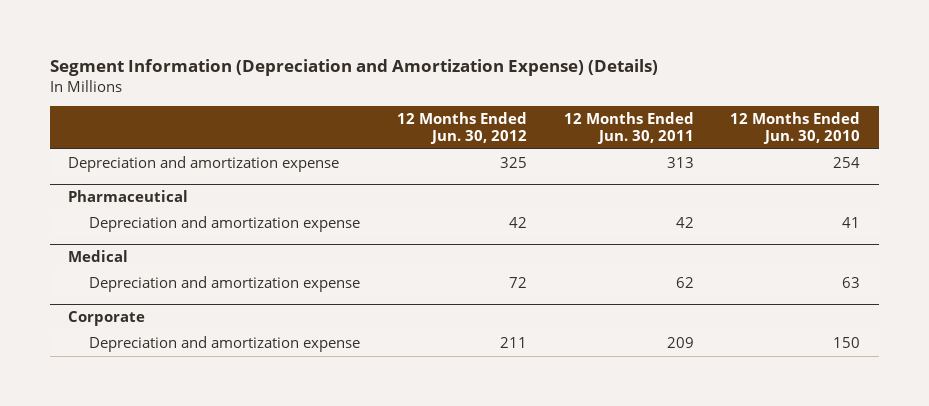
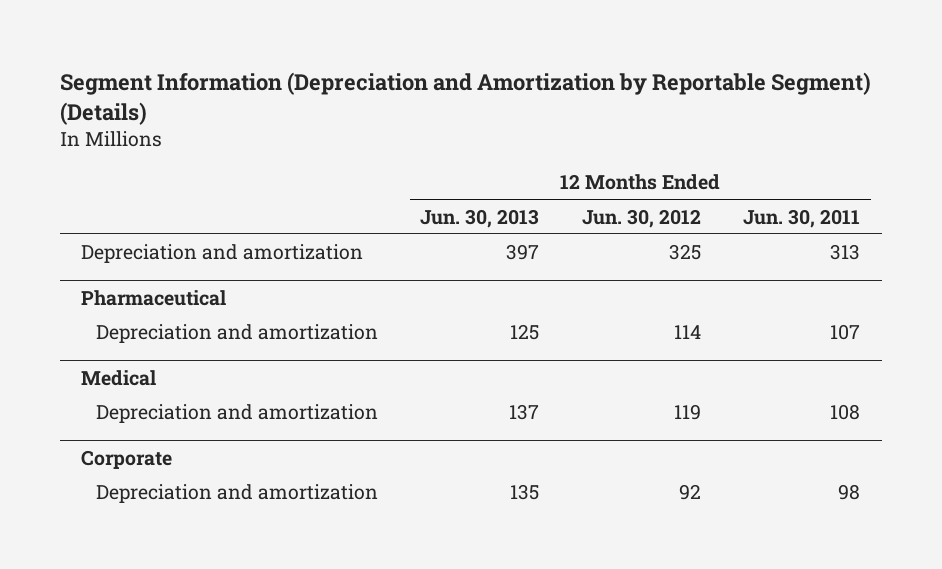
[49,59,658,77] Segment Information (Depreciation and Amortization Expense) (Details) -> [60,72,872,126] Segment Information (Depreciation and Amortization by Reportable Segment) (Details)
[730,112,861,145] 12 Months Ended Jun. 30, 2010 -> none
none -> [420,208,540,228] Jun. 30, 2013
[68,155,340,172] Depreciation and amortization expense -> [81,244,364,264] Depreciation and amortization
[89,215,361,232] Depreciation and amortization expense -> [95,324,378,344] Depreciation and amortization
[508,216,527,228] 42 -> [673,325,701,340] 114
[675,216,694,228] 42 -> [830,324,861,341] 107
[89,275,361,292] Depreciation and amortization expense -> [95,404,378,424] Depreciation and amortization
[508,276,527,288] 72 -> [673,404,701,421] 119
[675,276,694,288] 62 -> [830,404,861,421] 108
[89,335,361,352] Depreciation and amortization expense -> [95,484,378,504] Depreciation and amortization
[499,336,527,348] 211 -> [678,484,701,501] 92
[666,336,694,348] 209 -> [838,484,861,501] 98

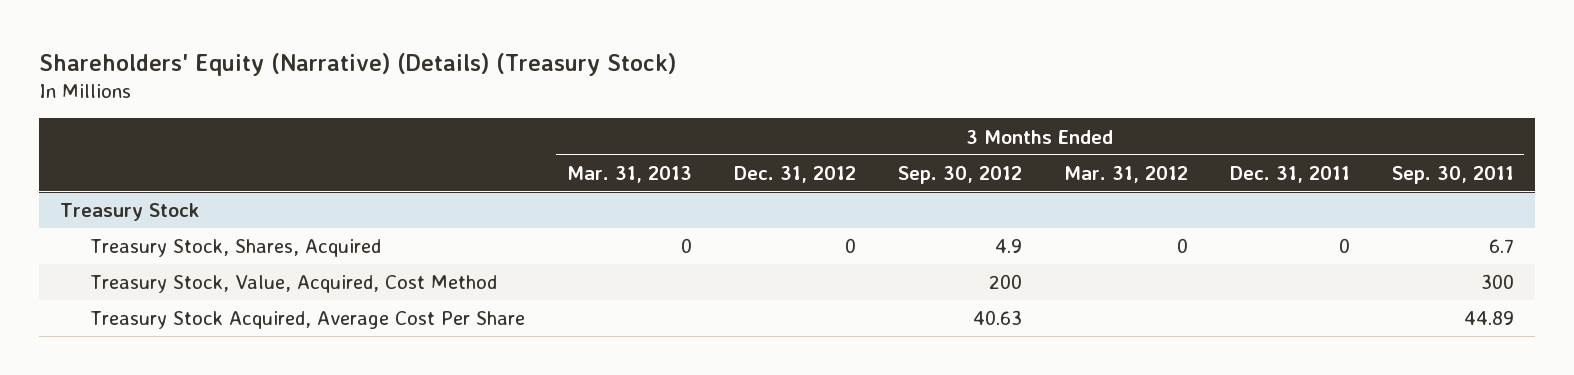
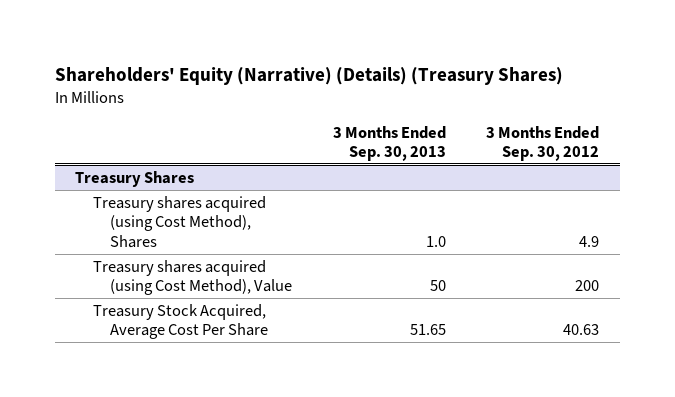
[39,52,677,76] Shareholders' Equity (Narrative) (Details) (Treasury Stock) -> [55,66,564,85] Shareholders' Equity (Narrative) (Details) (Treasury Shares)
[566,165,692,183] Mar. 31, 2013 -> none
[733,165,856,183] Dec. 31, 2012 -> none
[1063,165,1188,183] Mar. 31, 2012 -> none
[1229,165,1350,183] Dec. 31, 2011 -> none
[1391,165,1514,184] Sep. 30, 2011 -> none
none -> [332,125,446,162] 3 Months Ended Sep. 30, 2013
[60,203,200,222] Treasury Stock -> none
none -> [75,170,195,187] Treasury Shares
[89,239,381,258] Treasury Stock, Shares, Acquired -> [92,195,266,248] Treasury shares acquired (using Cost Method), Shares
[89,275,497,294] Treasury Stock, Value, Acquired, Cost Method -> [92,259,293,296] Treasury shares acquired (using Cost Method), Value

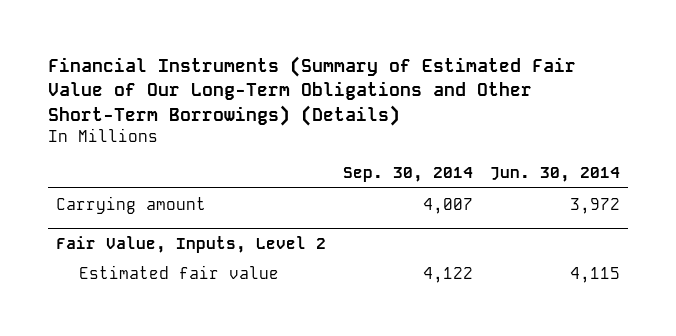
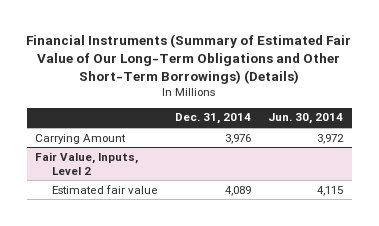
[343,167,474,183] Sep. 30, 2014 -> none
none -> [175,113,252,125] Dec. 31, 2014
[56,195,207,214] Carrying amount -> [35,133,127,144] Carrying Amount

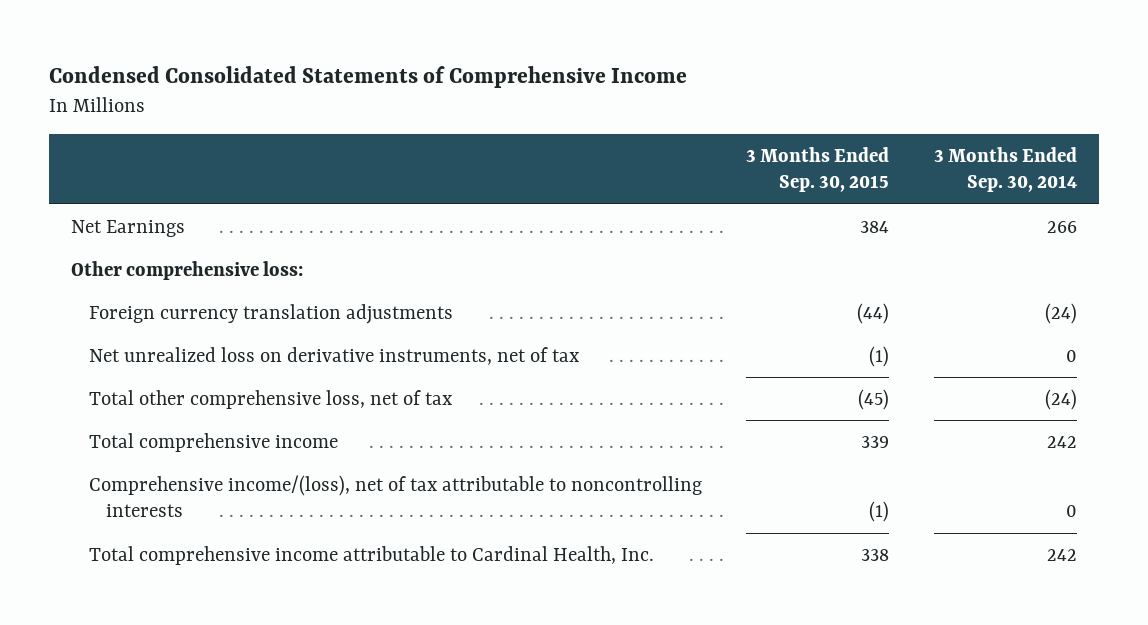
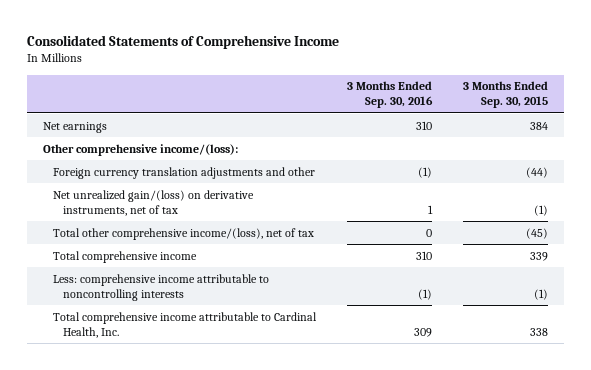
[49,65,688,88] Condensed Consolidated Statements of Comprehensive Income -> [27,35,340,50] Consolidated Statements of Comprehensive Income
[933,146,1077,193] 3 Months Ended Sep. 30, 2014 -> none
none -> [347,81,434,109] 3 Months Ended Sep. 30, 2016
[71,219,186,237] Net Earnings -> [42,121,107,133] Net earnings
[71,260,304,280] Other comprehensive loss: -> [42,143,238,156] Other comprehensive income/(loss):
[88,303,453,324] Foreign currency translation adjustments -> [52,166,315,179] Foreign currency translation adjustments and other
[88,346,579,365] Net unrealized loss on derivative instruments, net of tax -> [52,189,254,216] Net unrealized gain/(loss) on derivative instruments, net of tax
[88,389,452,409] Total other comprehensive loss, net of tax -> [52,227,314,240] Total other comprehensive income/(loss), net of tax
[88,474,702,518] Comprehensive income/(loss), net of tax attributable to noncontrolling interests -> [52,273,269,301] Less: comprehensive income attributable to noncontrolling interests

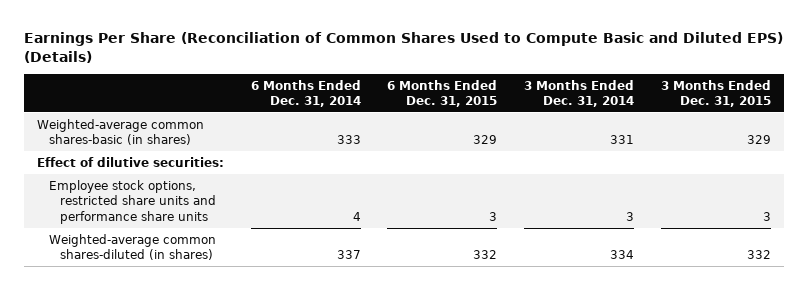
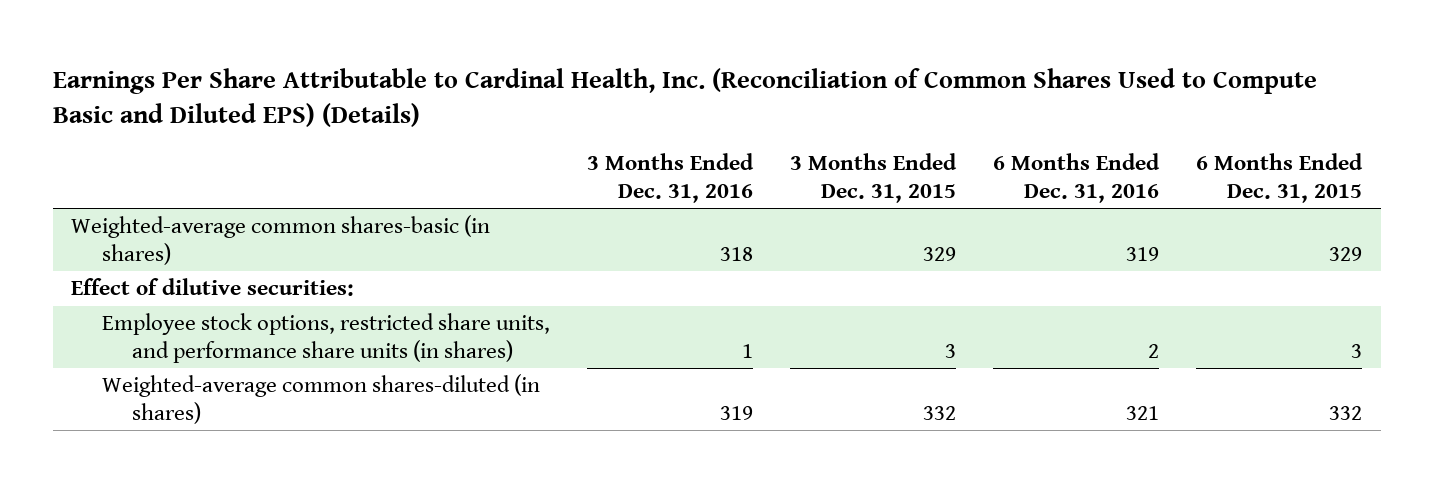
[23,31,783,63] Earnings Per Share (Reconciliation of Common Shares Used to Compute Basic and Diluted EPS) (Details) -> [52,67,1317,128] Earnings Per Share Attributable to Cardinal Health, Inc. (Reconciliation of Common Shares Used to Compute Basic and Diluted EPS) (Details)
[250,79,361,108] 6 Months Ended Dec. 31, 2014 -> none
[523,79,634,108] 3 Months Ended Dec. 31, 2014 -> none
none -> [586,153,754,204] 3 Months Ended Dec. 31, 2016
none -> [993,153,1161,204] 6 Months Ended Dec. 31, 2016
[48,179,217,224] Employee stock options, restricted share units and performance share units -> [101,313,550,364] Employee stock options, restricted share units, and performance share units (in shares)

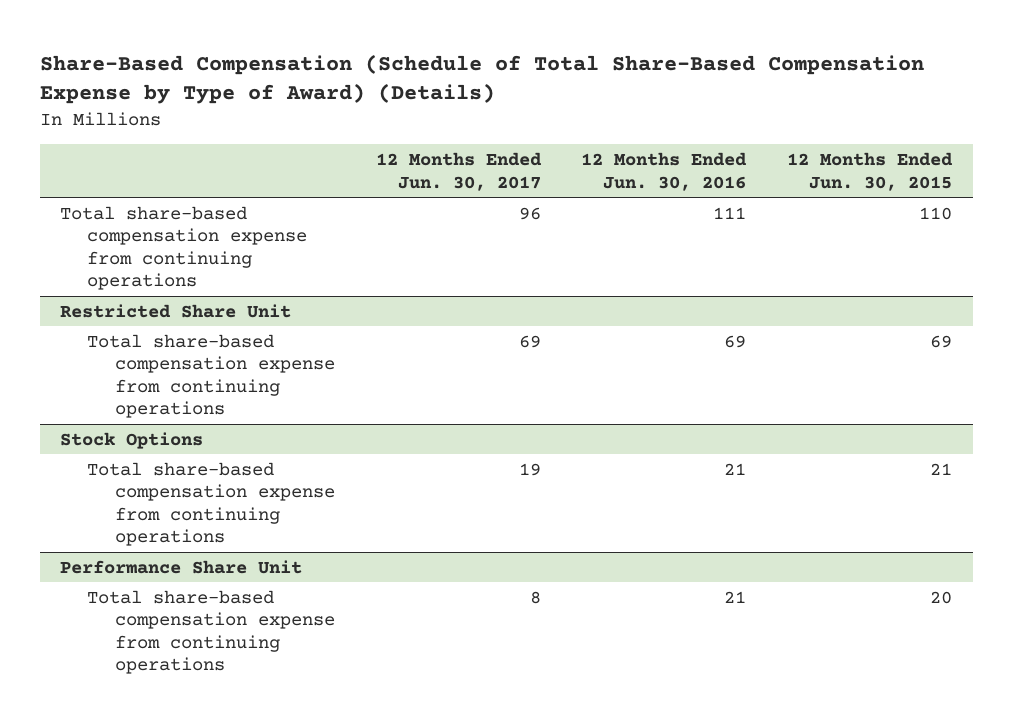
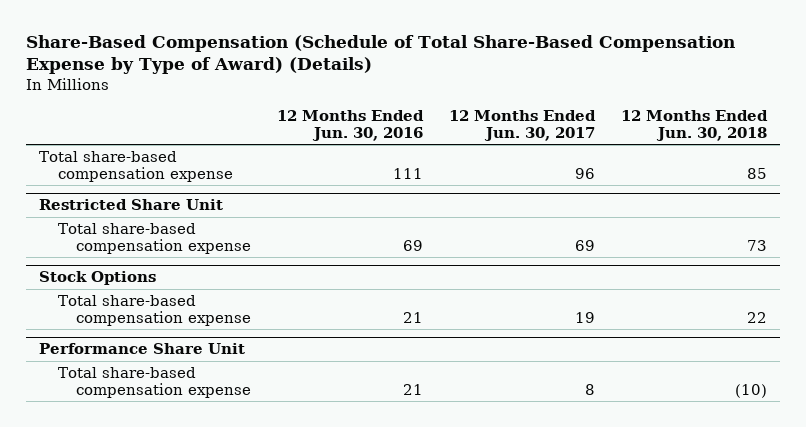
[787,152,954,191] 12 Months Ended Jun. 30, 2015 -> none
none -> [621,109,769,142] 12 Months Ended Jun. 30, 2018
[60,205,308,291] Total share-based compensation expense from continuing operations -> [39,150,233,183] Total share-based compensation expense
[87,333,335,419] Total share-based compensation expense from continuing operations -> [57,222,252,255] Total share-based compensation expense
[87,461,335,547] Total share-based compensation expense from continuing operations -> [57,294,252,327] Total share-based compensation expense
[87,589,335,675] Total share-based compensation expense from continuing operations -> [57,366,252,399] Total share-based compensation expense

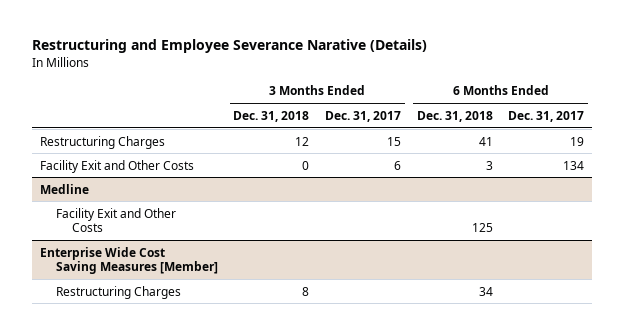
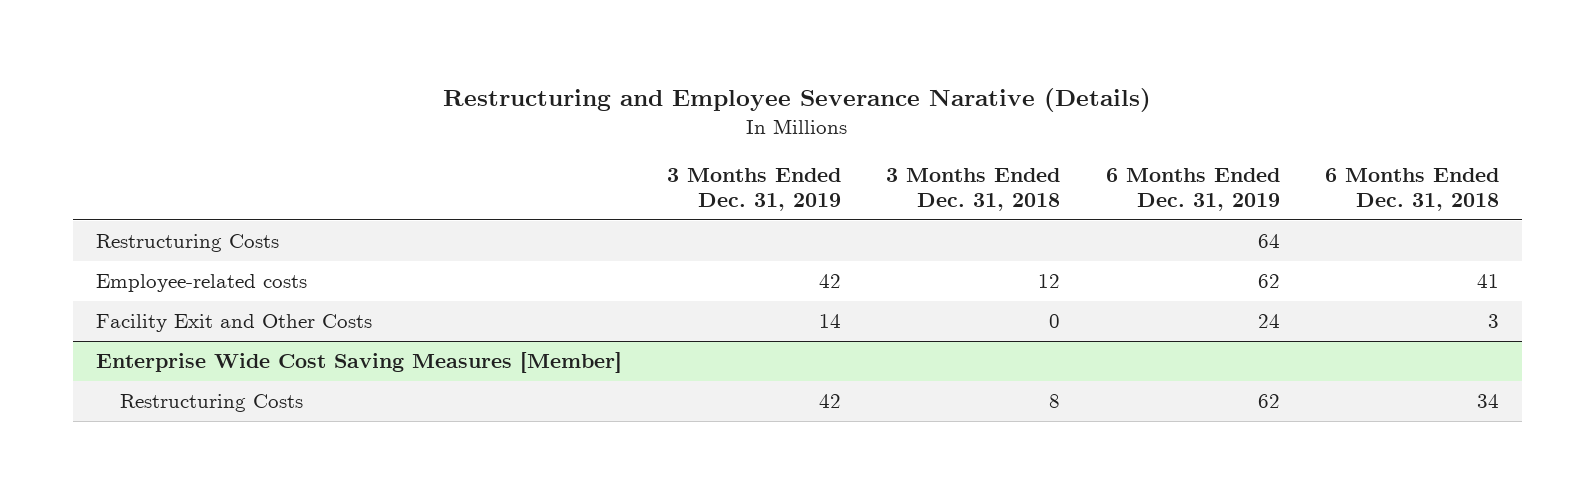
[325,110,402,122] Dec. 31, 2017 -> none
[508,110,585,122] Dec. 31, 2017 -> none
none -> [667,168,842,211] 3 Months Ended Dec. 31, 2019
none -> [1105,168,1280,211] 6 Months Ended Dec. 31, 2019
none -> [95,234,279,253] Restructuring Costs
[39,135,165,149] Restructuring Charges -> [95,274,307,293] Employee-related costs
[39,183,89,194] Medline -> none
[55,207,176,233] Facility Exit and Other Costs -> none
[55,285,181,299] Restructuring Charges -> [120,394,304,413] Restructuring Costs

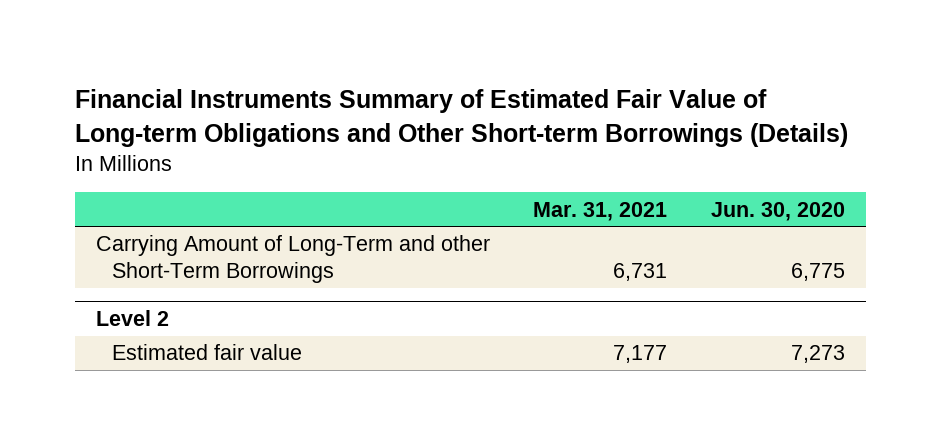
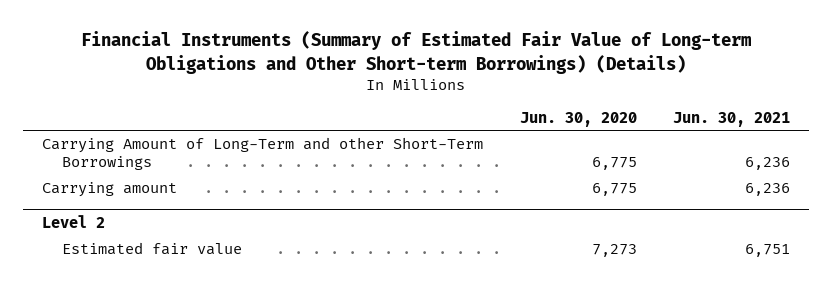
[74,89,848,147] Financial Instruments Summary of Estimated Fair Value of Long-term Obligations and Other Short-term Borrowings (Details) -> [81,31,752,74] Financial Instruments (Summary of Estimated Fair Value of Long-term Obligations and Other Short-term Borrowings) (Details)
[533,201,668,221] Mar. 31, 2021 -> none
none -> [673,111,791,127] Jun. 30, 2021
none -> [41,182,177,198] Carrying amount

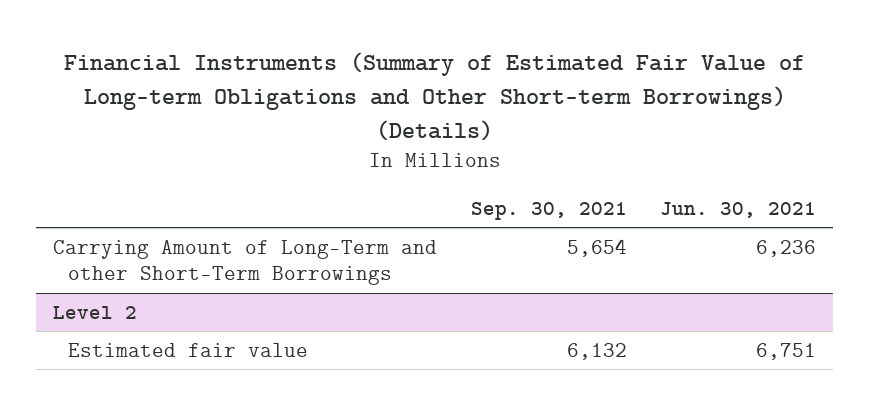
[519,111,637,127] Jun. 30, 2020 -> none
none -> [470,201,627,220] Sep. 30, 2021
[41,182,177,198] Carrying amount -> none

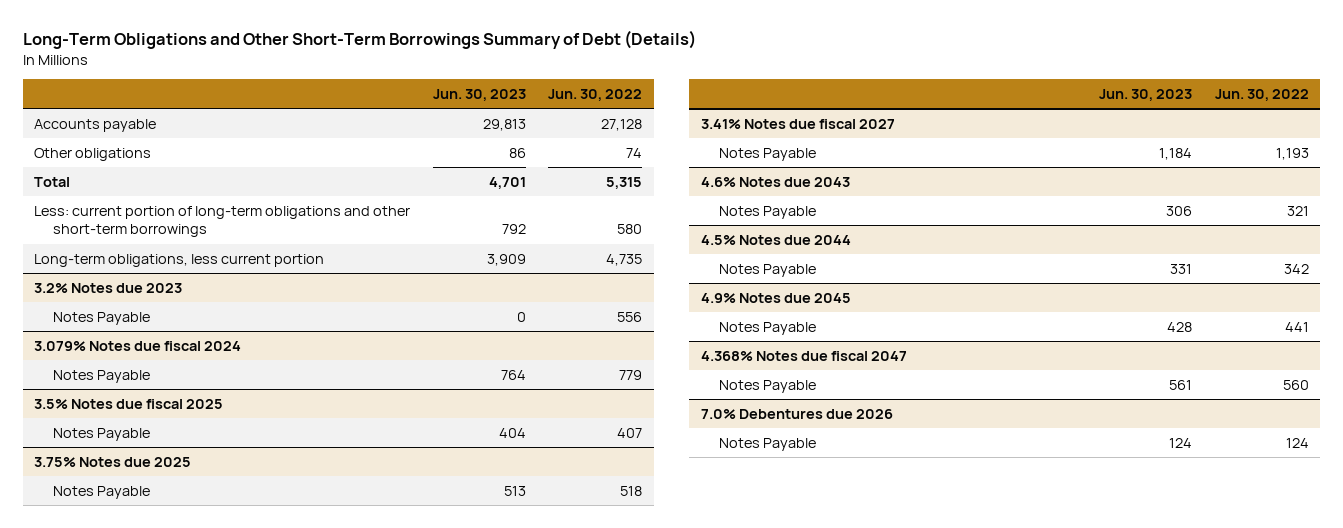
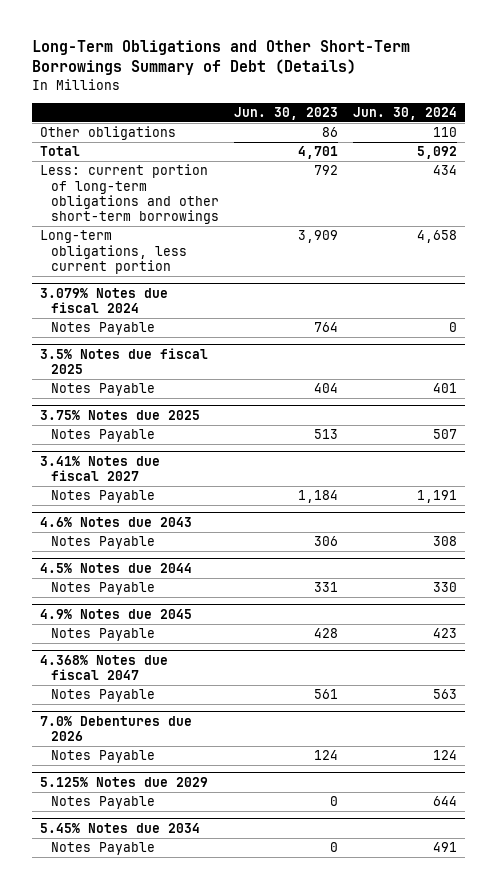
[548,88,643,101] Jun. 30, 2022 -> none
none -> [352,106,457,120] Jun. 30, 2024
[34,118,157,132] Accounts payable -> none
[34,282,183,293] 3.2% Notes due 2023 -> none
[52,311,150,325] Notes Payable -> none
none -> [39,776,208,787] 5.125% Notes due 2029
none -> [50,796,155,810] Notes Payable
none -> [39,822,200,833] 5.45% Notes due 2034
none -> [50,842,155,856] Notes Payable

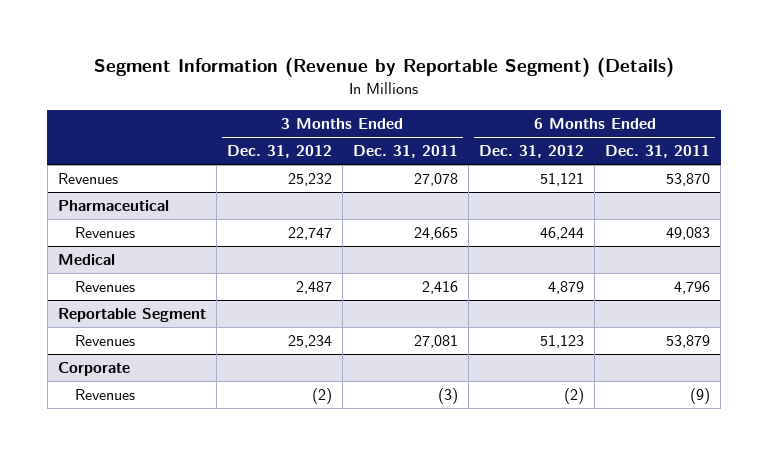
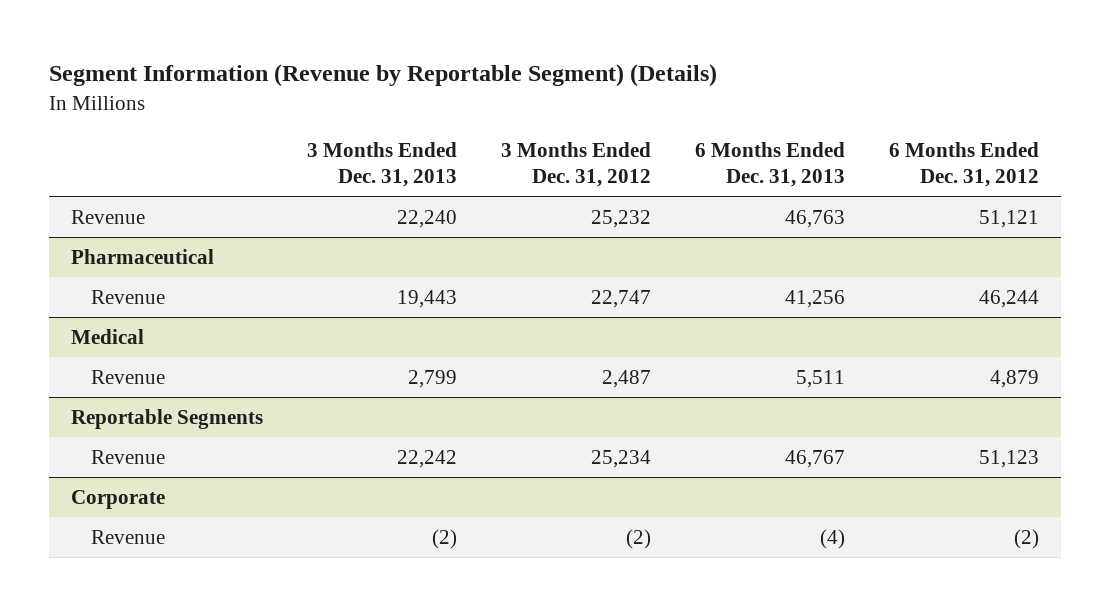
[352,145,458,159] Dec. 31, 2011 -> none
[605,145,711,159] Dec. 31, 2011 -> none
none -> [306,142,457,188] 3 Months Ended Dec. 31, 2013
none -> [694,142,845,188] 6 Months Ended Dec. 31, 2013
[57,173,118,185] Revenues -> [70,209,145,224] Revenue
[74,227,135,239] Revenues -> [91,289,166,304] Revenue
[74,281,135,293] Revenues -> [91,369,166,384] Revenue
[57,308,206,323] Reportable Segment -> [70,408,263,429] Reportable Segments
[74,335,135,347] Revenues -> [91,449,166,464] Revenue
[74,389,135,401] Revenues -> [91,529,166,544] Revenue

